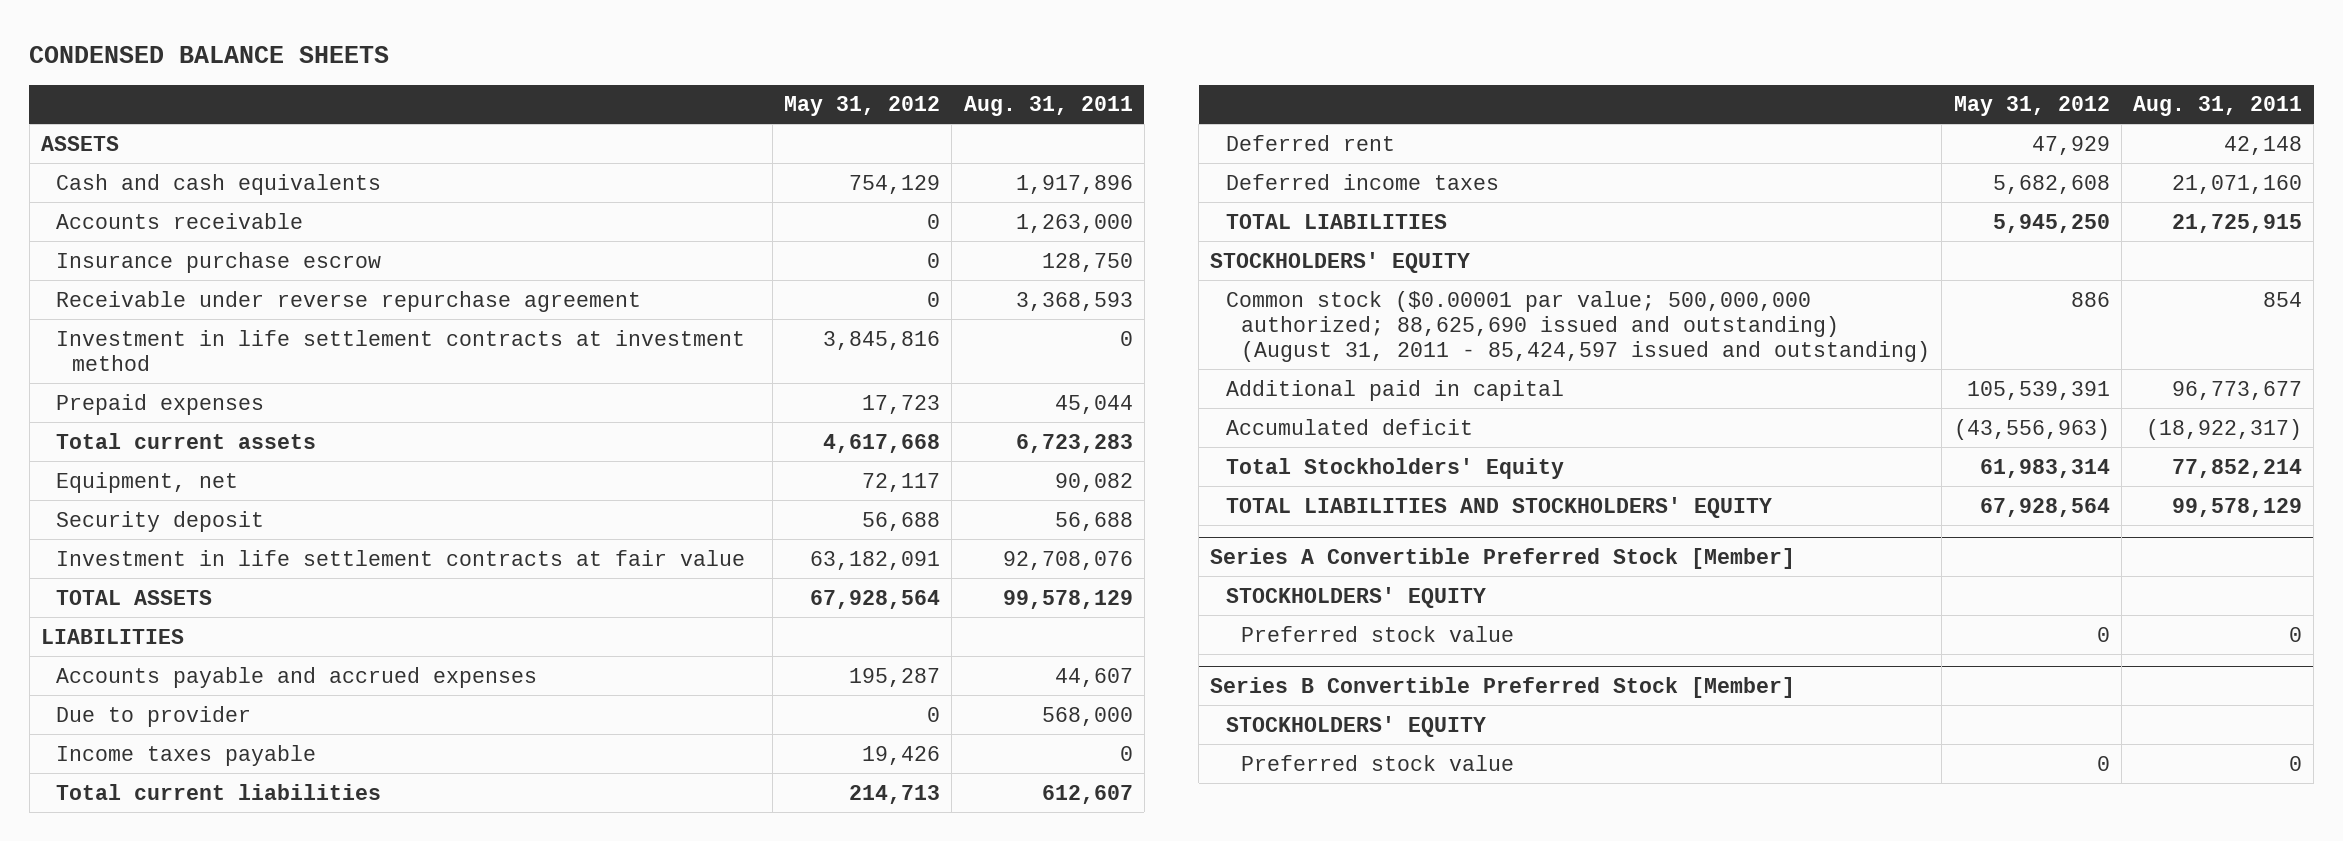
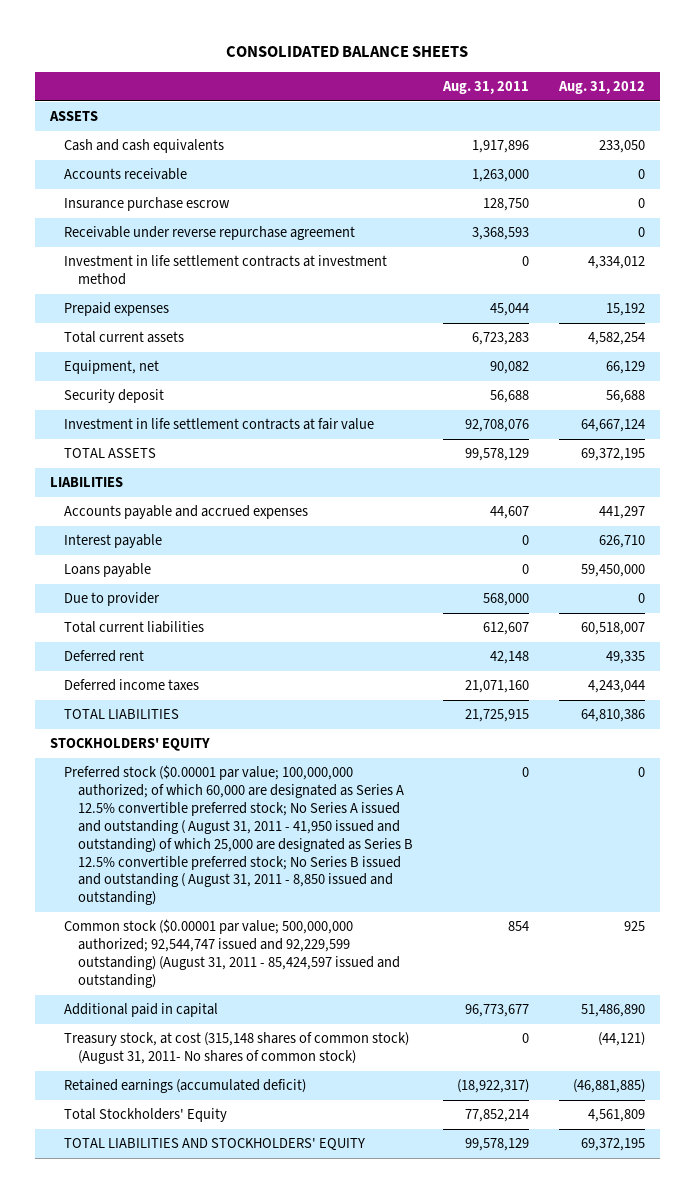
[29,45,390,63] CONDENSED BALANCE SHEETS -> [226,46,469,58] CONSOLIDATED BALANCE SHEETS
[784,96,941,117] May 31, 2012 -> none
none -> [557,80,645,94] Aug. 31, 2012
none -> [64,534,163,549] Interest payable
none -> [64,563,152,578] Loans payable
[56,744,317,766] Income taxes payable -> none
none -> [64,765,414,906] Preferred stock ($0.00001 par value; 100,000,000 authorized; of which 60,000 are designated as Series A 12.5% convertible preferred stock; No Series A issued and outstanding ( August 31, 2011 - 41,950 issued and outstanding) of which 25,000 are designated as Series B 12.5% convertible preferred stock; No Series B issued and outstanding ( August 31, 2011 - 8,850 issued and outstanding)
[1225,290,1931,362] Common stock ($0.00001 par value; 500,000,000 authorized; 88,625,690 issued and outstanding) (August 31, 2011 - 85,424,597 issued and outstanding) -> [64,919,401,988] Common stock ($0.00001 par value; 500,000,000 authorized; 92,544,747 issued and 92,229,599 outstanding) (August 31, 2011 - 85,424,597 issued and outstanding)
none -> [64,1032,410,1065] Treasury stock, at cost (315,148 shares of common stock) (August 31, 2011- No shares of common stock)
[1225,418,1473,435] Accumulated deficit -> [64,1079,307,1094] Retained earnings (accumulated deficit)
[1210,548,1796,570] Series A Convertible Preferred Stock [Member] -> none
[1225,586,1486,608] STOCKHOLDERS' EQUITY -> none
[1241,625,1515,642] Preferred stock value -> none
[1210,677,1796,699] Series B Convertible Preferred Stock [Member] -> none
[1225,715,1486,737] STOCKHOLDERS' EQUITY -> none
[1241,754,1515,771] Preferred stock value -> none

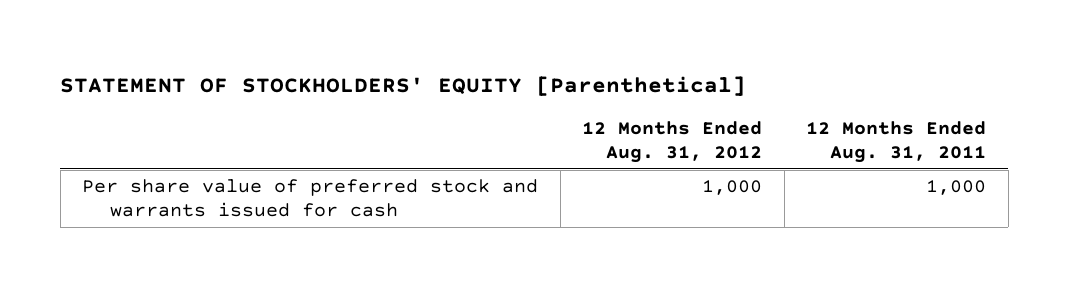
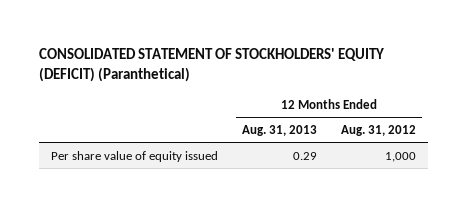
[60,75,747,96] STATEMENT OF STOCKHOLDERS' EQUITY [Parenthetical] -> [39,48,385,83] CONSOLIDATED STATEMENT OF STOCKHOLDERS' EQUITY (DEFICIT) (Paranthetical)
[806,121,987,164] 12 Months Ended Aug. 31, 2011 -> none
none -> [242,124,318,136] Aug. 31, 2013
[82,179,539,218] Per share value of preferred stock and warrants issued for cash -> [51,150,219,162] Per share value of equity issued

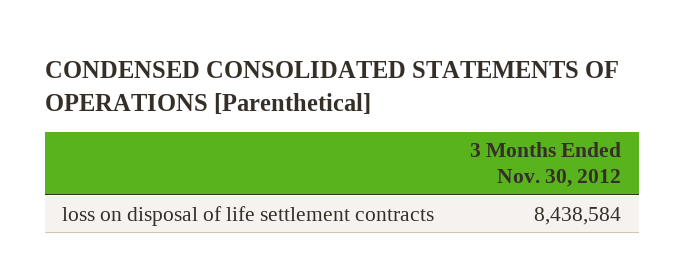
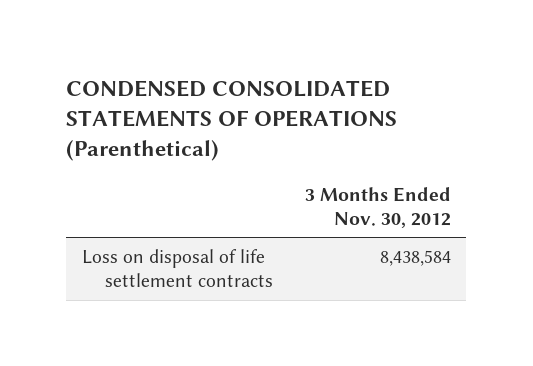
[44,60,619,114] CONDENSED CONSOLIDATED STATEMENTS OF OPERATIONS [Parenthetical] -> [66,80,398,162] CONDENSED CONSOLIDATED STATEMENTS OF OPERATIONS (Parenthetical)
[62,206,435,227] loss on disposal of life settlement contracts -> [82,248,274,288] Loss on disposal of life settlement contracts

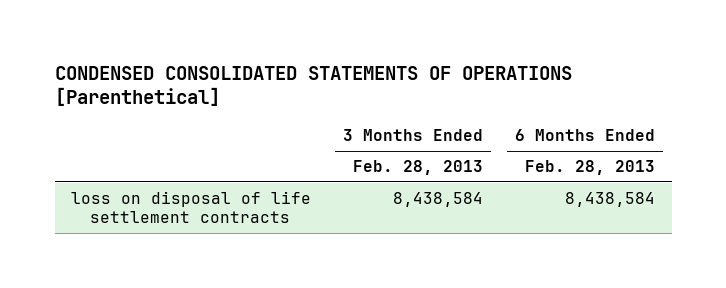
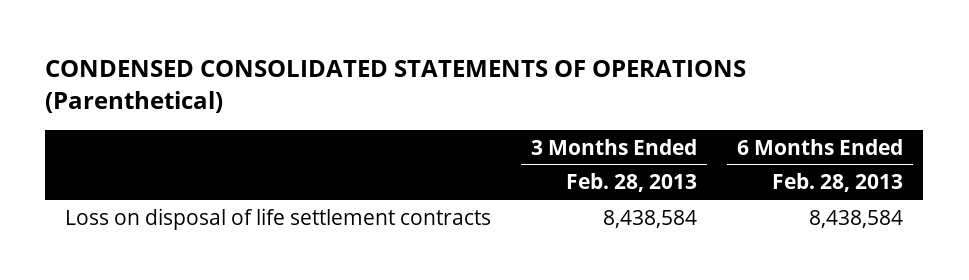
[54,65,572,107] CONDENSED CONSOLIDATED STATEMENTS OF OPERATIONS [Parenthetical] -> [45,60,747,114] CONDENSED CONSOLIDATED STATEMENTS OF OPERATIONS (Parenthetical)
[71,191,312,224] loss on disposal of life settlement contracts -> [65,207,492,230] Loss on disposal of life settlement contracts

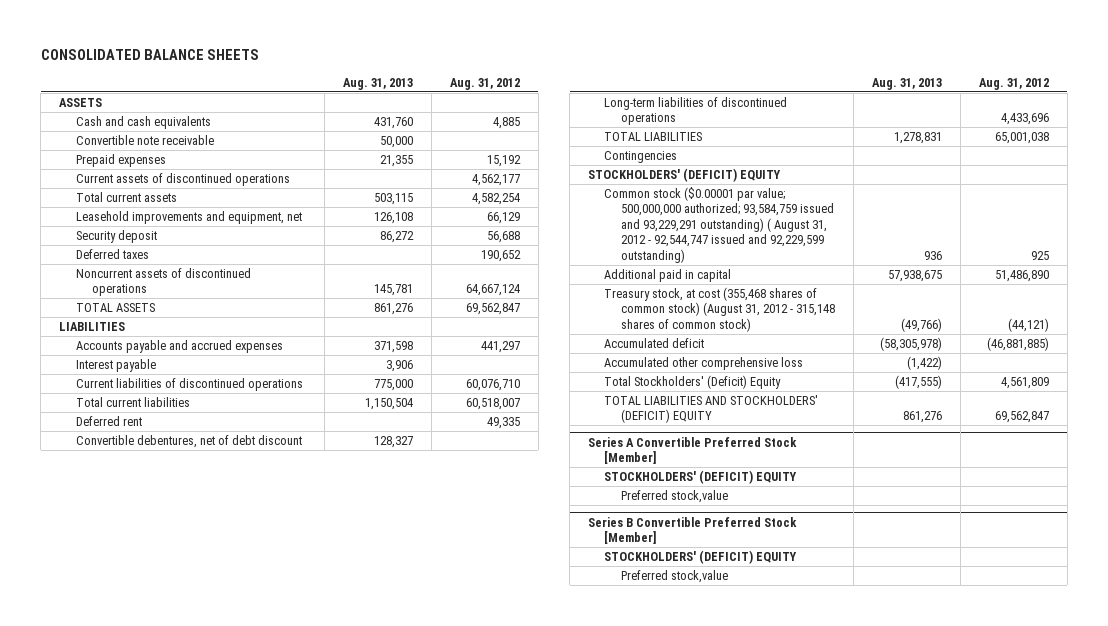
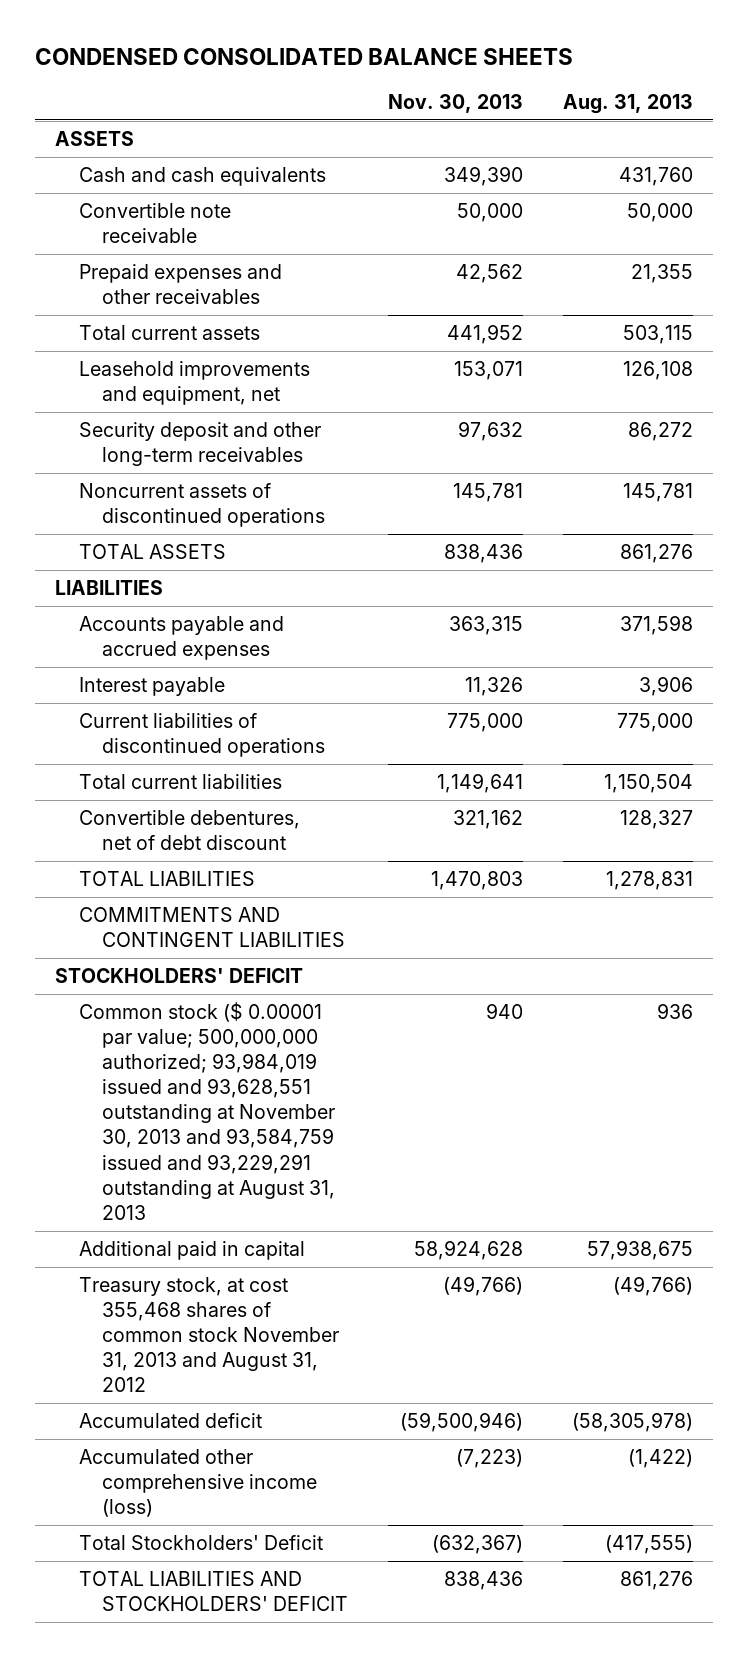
[40,49,259,61] CONSOLIDATED BALANCE SHEETS -> [34,47,573,65] CONDENSED CONSOLIDATED BALANCE SHEETS
[449,77,520,90] Aug. 31, 2012 -> none
none -> [388,94,524,114] Nov. 30, 2013
[75,172,290,186] Current assets of discontinued operations -> none
[75,153,166,167] Prepaid expenses -> [78,263,282,305] Prepaid expenses and other receivables
[75,248,149,259] Deferred taxes -> none
[75,229,157,243] Security deposit -> [78,421,321,467] Security deposit and other long-term receivables
[75,415,142,426] Deferred rent -> none
[604,96,788,126] Long-term liabilities of discontinued operations -> none
[604,150,678,163] Contingencies -> [78,906,346,948] COMMITMENTS AND CONTINGENT LIABILITIES
[588,167,782,182] STOCKHOLDERS' (DEFICIT) EQUITY -> [54,967,303,983] STOCKHOLDERS' DEFICIT
[604,186,834,263] Common stock ($0.00001 par value; 500,000,000 authorized; 93,584,759 issued and 93,229,291 outstanding) ( August 31, 2012 - 92,544,747 issued and 92,229,599 outstanding) -> [78,1001,336,1220] Common stock ($ 0.00001 par value; 500,000,000 authorized; 93,984,019 issued and 93,628,551 outstanding at November 30, 2013 and 93,584,759 issued and 93,229,291 outstanding at August 31, 2013
[604,286,835,332] Treasury stock, at cost (355,468 shares of common stock) (August 31, 2012 - 315,148 shares of common stock) -> [78,1276,340,1393] Treasury stock, at cost 355,468 shares of common stock November 31, 2013 and August 31, 2012
[588,436,798,465] Series A Convertible Preferred Stock [Member] -> none
[604,469,798,484] STOCKHOLDERS' (DEFICIT) EQUITY -> none
[620,489,728,503] Preferred stock,value -> none
[588,516,798,545] Series B Convertible Preferred Stock [Member] -> none
[604,549,798,564] STOCKHOLDERS' (DEFICIT) EQUITY -> none
[620,569,728,583] Preferred stock,value -> none
[604,356,804,370] Accumulated other comprehensive loss -> [78,1448,318,1518] Accumulated other comprehensive income (loss)
[604,374,782,389] Total Stockholders' (Deficit) Equity -> [78,1534,323,1550] Total Stockholders' Deficit
[604,394,819,424] TOTAL LIABILITIES AND STOCKHOLDERS' (DEFICIT) EQUITY -> [78,1570,349,1612] TOTAL LIABILITIES AND STOCKHOLDERS' DEFICIT

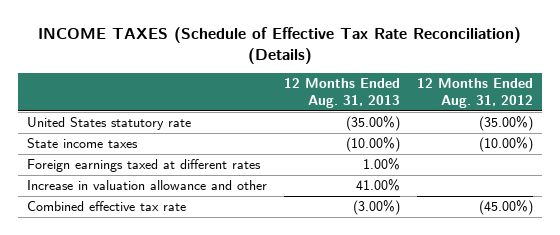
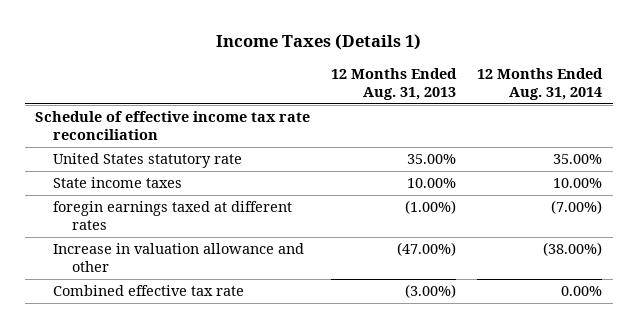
[38,26,522,64] INCOME TAXES (Schedule of Effective Tax Rate Reconciliation) (Details) -> [215,34,421,51] Income Taxes (Details 1)
[417,78,534,109] 12 Months Ended Aug. 31, 2012 -> none
none -> [477,68,604,100] 12 Months Ended Aug. 31, 2014
none -> [35,111,311,140] Schedule of effective income tax rate reconciliation
[346,116,401,132] (35.00%) -> [407,154,457,165] 35.00%
[346,137,401,153] (10.00%) -> [407,178,457,189] 10.00%
[26,159,261,173] Foreign earnings taxed at different rates -> [53,201,293,230] foregin earnings taxed at different rates
[363,158,401,171] 1.00% -> [405,200,457,215] (1.00%)
[356,179,401,192] 41.00% -> [397,242,457,257] (47.00%)

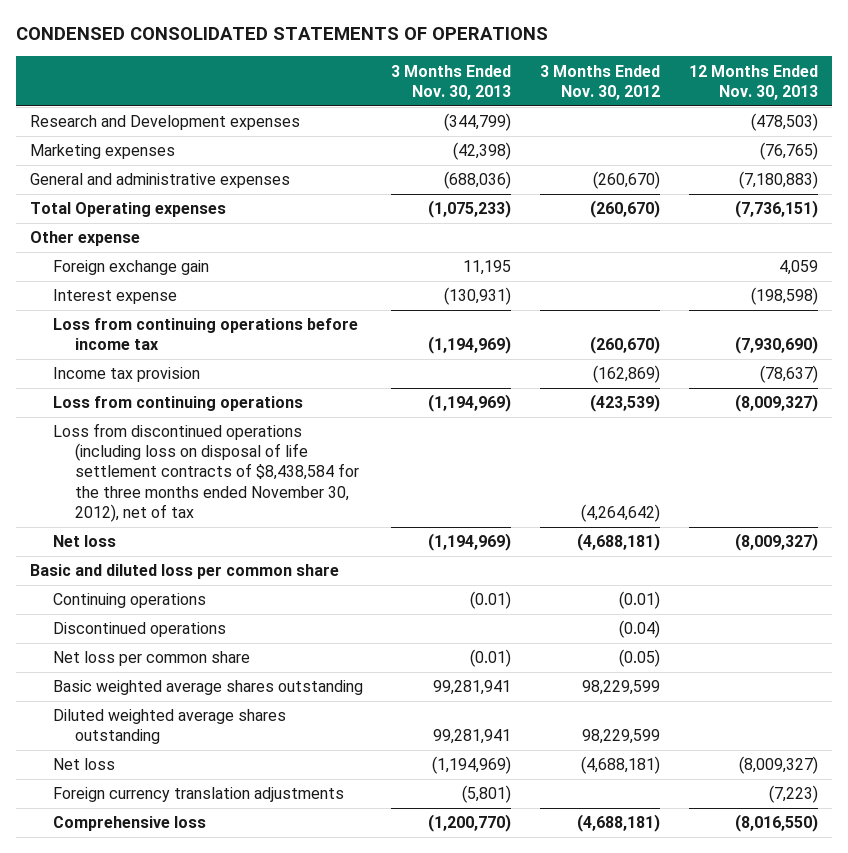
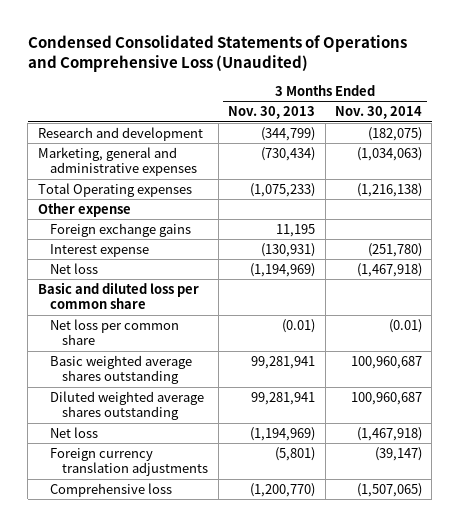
[15,27,548,41] CONDENSED CONSOLIDATED STATEMENTS OF OPERATIONS -> [27,34,407,72] Condensed Consolidated Statements of Operations and Comprehensive Loss (Unaudited)
[540,64,661,100] 3 Months Ended Nov. 30, 2012 -> none
[688,64,818,100] 12 Months Ended Nov. 30, 2013 -> none
none -> [334,106,422,120] Nov. 30, 2014
[29,144,175,160] Marketing expenses -> none
[29,115,300,131] Research and Development expenses -> [37,126,203,141] Research and development
[29,173,290,189] General and administrative expenses -> [37,146,198,177] Marketing, general and administrative expenses
[444,171,512,190] (688,036) -> [261,146,316,161] (730,434)
[52,260,209,276] Foreign exchange gain -> [50,222,192,237] Foreign exchange gains
[52,318,358,351] Loss from continuing operations before income tax -> none
[52,367,200,383] Income tax provision -> none
[52,396,303,412] Loss from continuing operations -> none
[52,423,360,522] Loss from discontinued operations (including loss on disposal of life settlement contracts of $8,438,584 for the three months ended November 30, 2012), net of tax -> none
[52,593,206,609] Continuing operations -> none
[52,622,226,638] Discontinued operations -> none

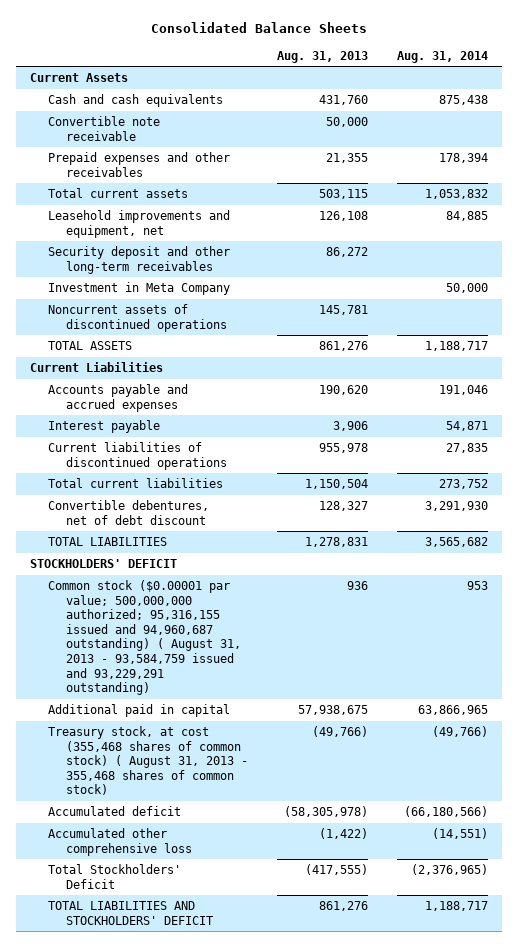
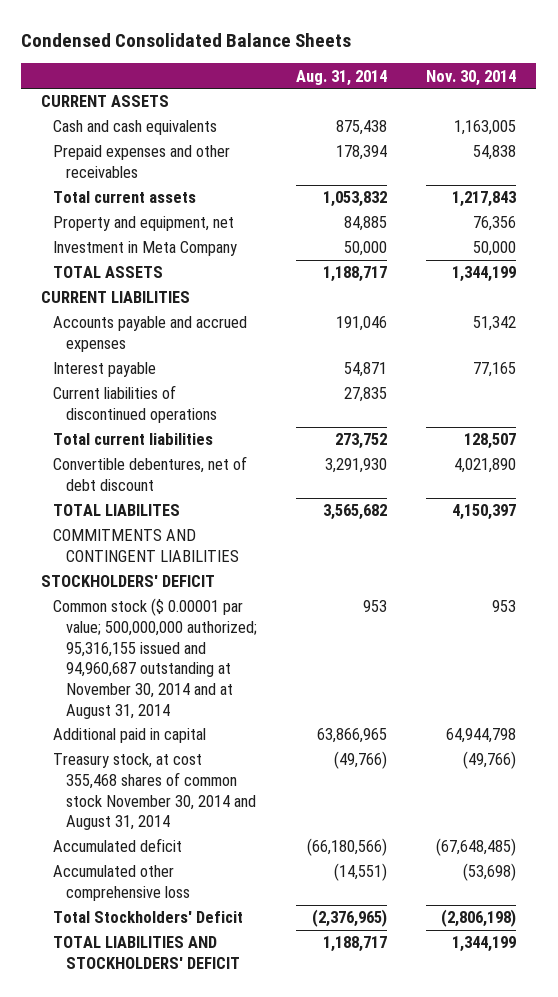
[151,22,368,34] Consolidated Balance Sheets -> [21,32,352,47] Condensed Consolidated Balance Sheets
[277,50,369,63] Aug. 31, 2013 -> none
none -> [426,69,517,86] Nov. 30, 2014
[30,72,129,82] Current Assets -> [41,95,170,108] CURRENT ASSETS
[48,115,161,141] Convertible note receivable -> none
[48,245,231,274] Security deposit and other long-term receivables -> none
[48,209,231,238] Leasehold improvements and equipment, net -> [53,216,235,232] Property and equipment, net
[48,303,228,332] Noncurrent assets of discontinued operations -> none
[30,361,164,372] Current Liabilities -> [41,291,191,304] CURRENT LIABILITIES
[48,536,168,546] TOTAL LIABILITIES -> [53,504,181,517] TOTAL LIABILITES
none -> [53,529,239,563] COMMITMENTS AND CONTINGENT LIABILITIES
[48,579,242,696] Common stock ($0.00001 par value; 500,000,000 authorized; 95,316,155 issued and 94,960,687 outstanding) ( August 31, 2013 - 93,584,759 issued and 93,229,291 outstanding) -> [53,598,257,719] Common stock ($ 0.00001 par value; 500,000,000 authorized; 95,316,155 issued and 94,960,687 outstanding at November 30, 2014 and at August 31, 2014
[48,725,249,796] Treasury stock, at cost (355,468 shares of common stock) ( August 31, 2013 - 355,468 shares of common stock) -> [53,753,256,831] Treasury stock, at cost 355,468 shares of common stock November 30, 2014 and August 31, 2014

